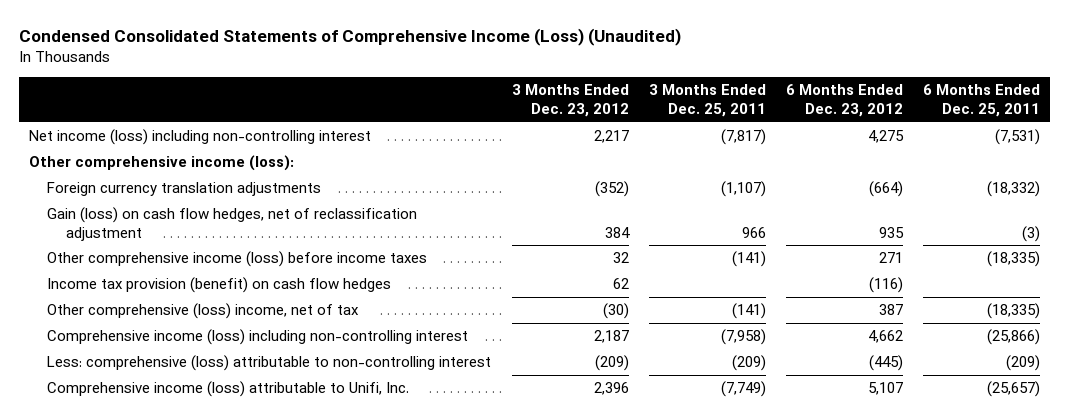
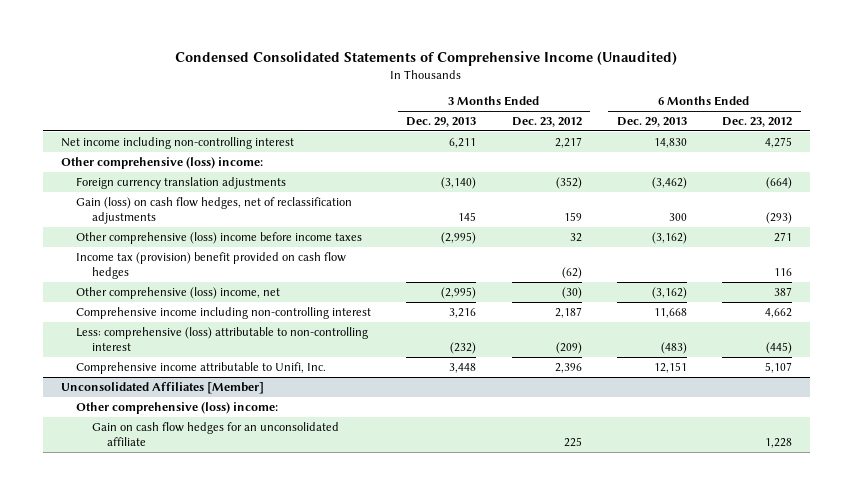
[19,28,682,47] Condensed Consolidated Statements of Comprehensive Income (Loss) (Unaudited) -> [175,51,678,67] Condensed Consolidated Statements of Comprehensive Income (Unaudited)
[648,84,766,118] 3 Months Ended Dec. 25, 2011 -> none
[923,84,1041,118] 6 Months Ended Dec. 25, 2011 -> none
none -> [406,117,477,128] Dec. 29, 2013
none -> [616,117,687,128] Dec. 29, 2013
[29,129,372,146] Net income (loss) including non-controlling interest -> [60,136,294,149] Net income including non-controlling interest
[29,155,295,172] Other comprehensive income (loss): -> [60,156,263,169] Other comprehensive (loss) income:
[47,207,418,241] Gain (loss) on cash flow hedges, net of reclassification adjustment -> [76,196,353,225] Gain (loss) on cash flow hedges, net of reclassification adjustments
[604,226,630,238] 384 -> [563,212,582,222] 159
[879,226,905,238] 935 -> [765,212,792,225] (293)
[47,251,428,268] Other comprehensive income (loss) before income taxes -> [76,231,363,244] Other comprehensive (loss) income before income taxes
[47,277,392,294] Income tax provision (benefit) on cash flow hedges -> [76,251,347,280] Income tax (provision) benefit provided on cash flow hedges
[612,278,629,290] 62 -> [561,267,582,280] (62)
[869,277,904,294] (116) -> [773,268,792,277] 116
[47,303,360,320] Other comprehensive (loss) income, net of tax -> [76,286,281,299] Other comprehensive (loss) income, net
[47,329,469,346] Comprehensive income (loss) including non-controlling interest -> [76,306,372,319] Comprehensive income including non-controlling interest
[47,381,410,398] Comprehensive income (loss) attributable to Unifi, Inc. -> [76,361,327,374] Comprehensive income attributable to Unifi, Inc.
none -> [60,381,264,394] Unconsolidated Affiliates [Member]
none -> [76,401,279,414] Other comprehensive (loss) income:
none -> [91,421,339,447] Gain on cash flow hedges for an unconsolidated affiliate

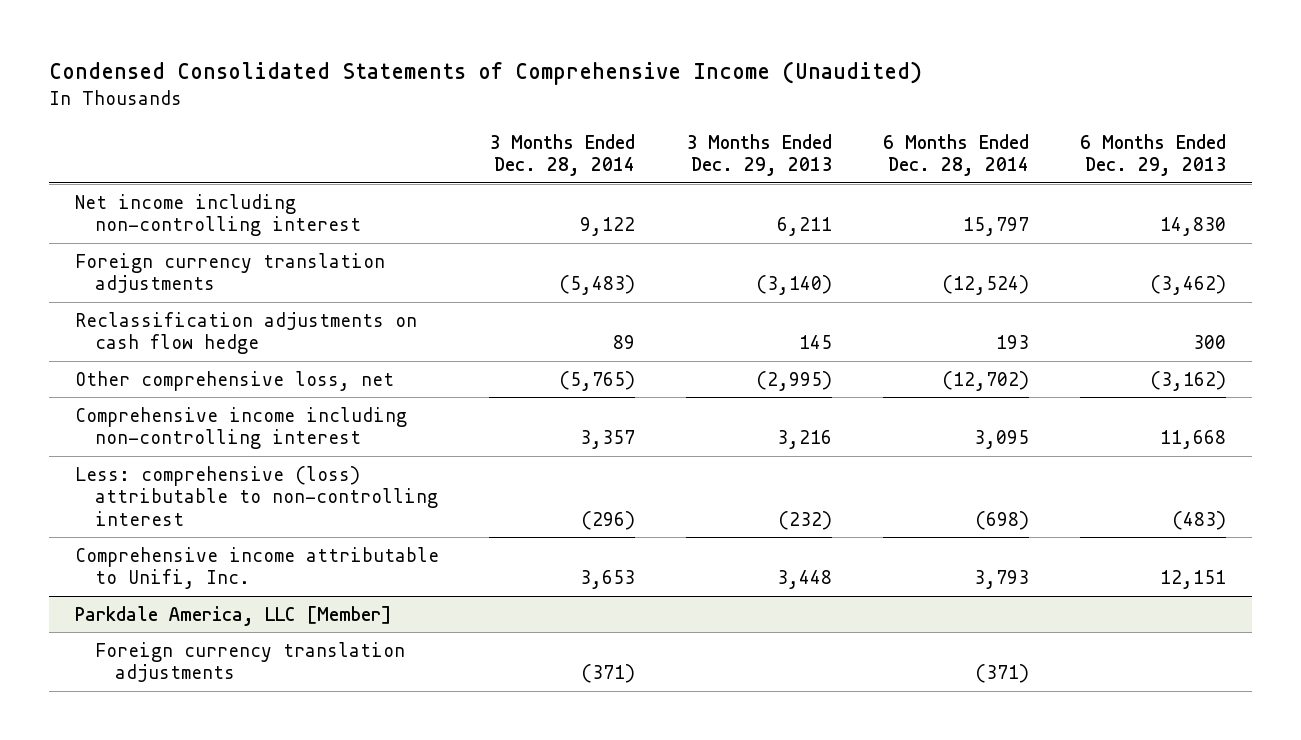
[511,117,582,128] Dec. 23, 2012 -> none
[721,117,792,128] Dec. 23, 2012 -> none
none -> [489,133,636,177] 3 Months Ended Dec. 28, 2014
none -> [883,133,1030,177] 6 Months Ended Dec. 28, 2014
[60,156,263,169] Other comprehensive (loss) income: -> none
[76,231,363,244] Other comprehensive (loss) income before income taxes -> none
[76,251,347,280] Income tax (provision) benefit provided on cash flow hedges -> none
[76,196,353,225] Gain (loss) on cash flow hedges, net of reclassification adjustments -> [74,311,417,355] Reclassification adjustments on cash flow hedge
[76,286,281,299] Other comprehensive (loss) income, net -> [74,370,394,391] Other comprehensive loss, net
[60,381,264,394] Unconsolidated Affiliates [Member] -> none
[76,401,279,414] Other comprehensive (loss) income: -> none
[91,421,339,447] Gain on cash flow hedges for an unconsolidated affiliate -> none
none -> [74,605,392,626] Parkdale America, LLC [Member]
none -> [94,641,405,683] Foreign currency translation adjustments

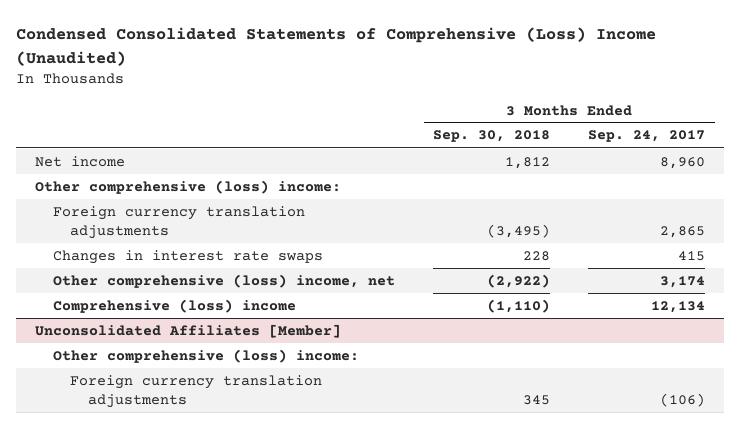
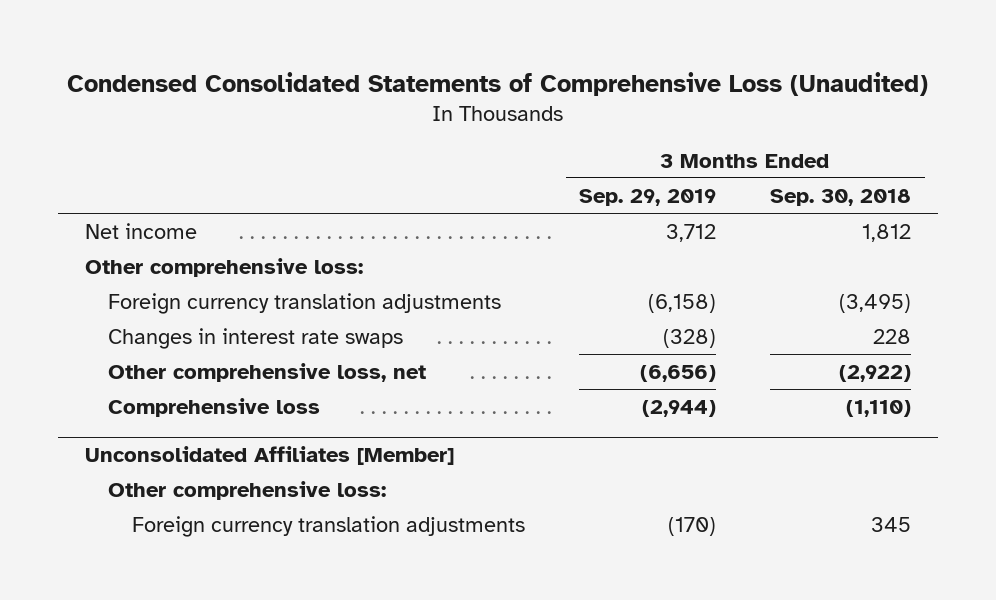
[16,27,657,66] Condensed Consolidated Statements of Comprehensive (Loss) Income (Unaudited) -> [66,71,928,96] Condensed Consolidated Statements of Comprehensive Loss (Unaudited)
[588,130,706,143] Sep. 24, 2017 -> none
none -> [579,188,717,206] Sep. 29, 2019
[35,179,342,194] Other comprehensive (loss) income: -> [84,258,363,278] Other comprehensive loss:
[52,273,395,288] Other comprehensive (loss) income, net -> [108,363,427,383] Other comprehensive loss, net
[52,298,296,313] Comprehensive (loss) income -> [108,398,321,418] Comprehensive loss
[52,348,359,363] Other comprehensive (loss) income: -> [108,481,387,501] Other comprehensive loss:

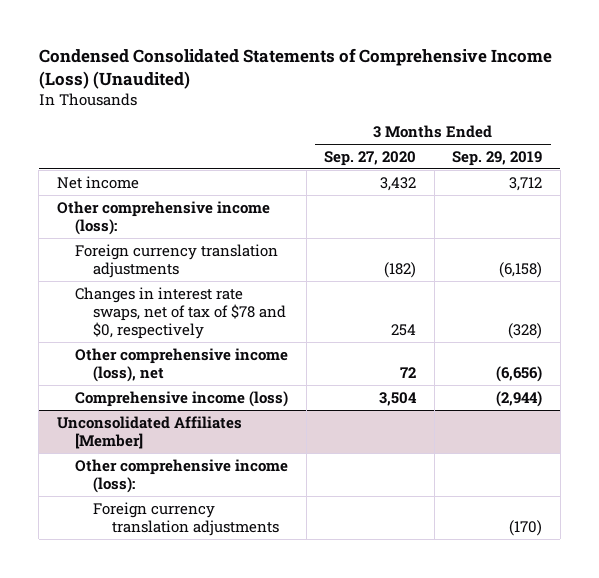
[66,71,928,96] Condensed Consolidated Statements of Comprehensive Loss (Unaudited) -> [38,47,552,89] Condensed Consolidated Statements of Comprehensive Income (Loss) (Unaudited)
[770,188,912,206] Sep. 30, 2018 -> none
none -> [324,150,417,166] Sep. 27, 2020
[84,258,363,278] Other comprehensive loss: -> [56,200,270,235] Other comprehensive income (loss):
[108,328,404,350] Changes in interest rate swaps -> [75,286,287,340] Changes in interest rate swaps, net of tax of $78 and $0, respectively
[108,363,427,383] Other comprehensive loss, net -> [75,347,289,382] Other comprehensive income (loss), net
[108,398,321,418] Comprehensive loss -> [75,390,289,407] Comprehensive income (loss)
[108,481,387,501] Other comprehensive loss: -> [75,458,289,493] Other comprehensive income (loss):

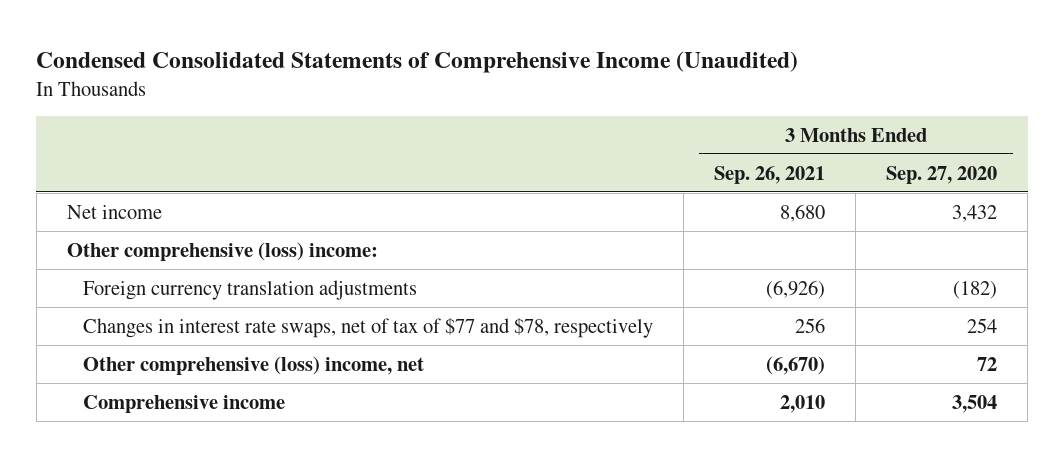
[38,47,552,89] Condensed Consolidated Statements of Comprehensive Income (Loss) (Unaudited) -> [36,51,799,74] Condensed Consolidated Statements of Comprehensive Income (Unaudited)
[452,150,543,166] Sep. 29, 2019 -> none
none -> [714,165,826,184] Sep. 26, 2021
[56,200,270,235] Other comprehensive income (loss): -> [66,241,378,261] Other comprehensive (loss) income:
[56,415,242,449] Unconsolidated Affiliates [Member] -> none
[75,458,289,493] Other comprehensive income (loss): -> none
[93,501,279,536] Foreign currency translation adjustments -> none
[75,286,287,340] Changes in interest rate swaps, net of tax of $78 and $0, respectively -> [83,317,654,338] Changes in interest rate swaps, net of tax of $77 and $78, respectively
[75,347,289,382] Other comprehensive income (loss), net -> [83,355,425,375] Other comprehensive (loss) income, net
[75,390,289,407] Comprehensive income (loss) -> [83,394,286,413] Comprehensive income

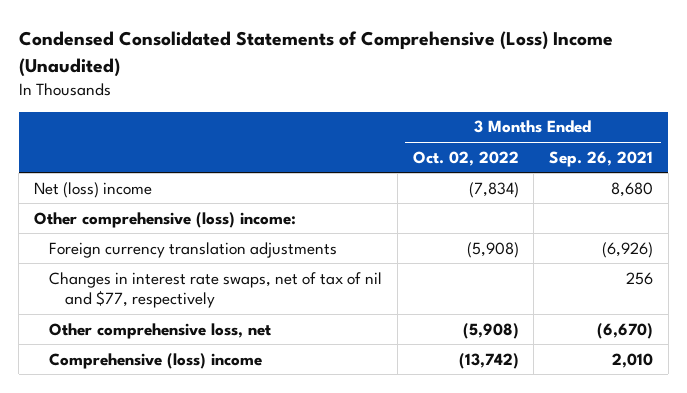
[36,51,799,74] Condensed Consolidated Statements of Comprehensive Income (Unaudited) -> [18,31,613,77] Condensed Consolidated Statements of Comprehensive (Loss) Income (Unaudited)
[886,165,998,184] Sep. 27, 2020 -> none
none -> [412,150,519,166] Oct. 02, 2022
[66,204,162,219] Net income -> [33,181,152,198] Net (loss) income
[83,317,654,338] Changes in interest rate swaps, net of tax of $77 and $78, respectively -> [49,271,383,309] Changes in interest rate swaps, net of tax of nil and $77, respectively
[83,355,425,375] Other comprehensive (loss) income, net -> [49,322,272,339] Other comprehensive loss, net
[83,394,286,413] Comprehensive income -> [49,352,263,369] Comprehensive (loss) income

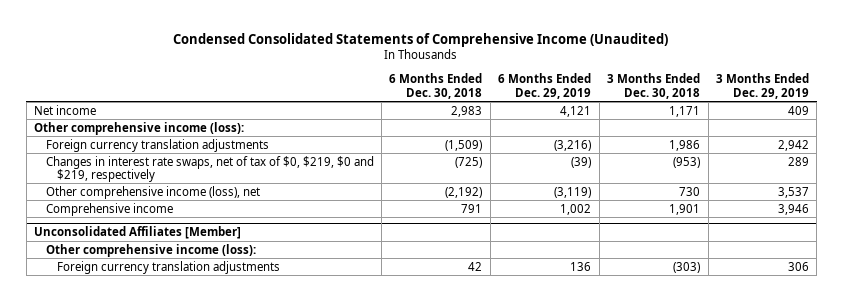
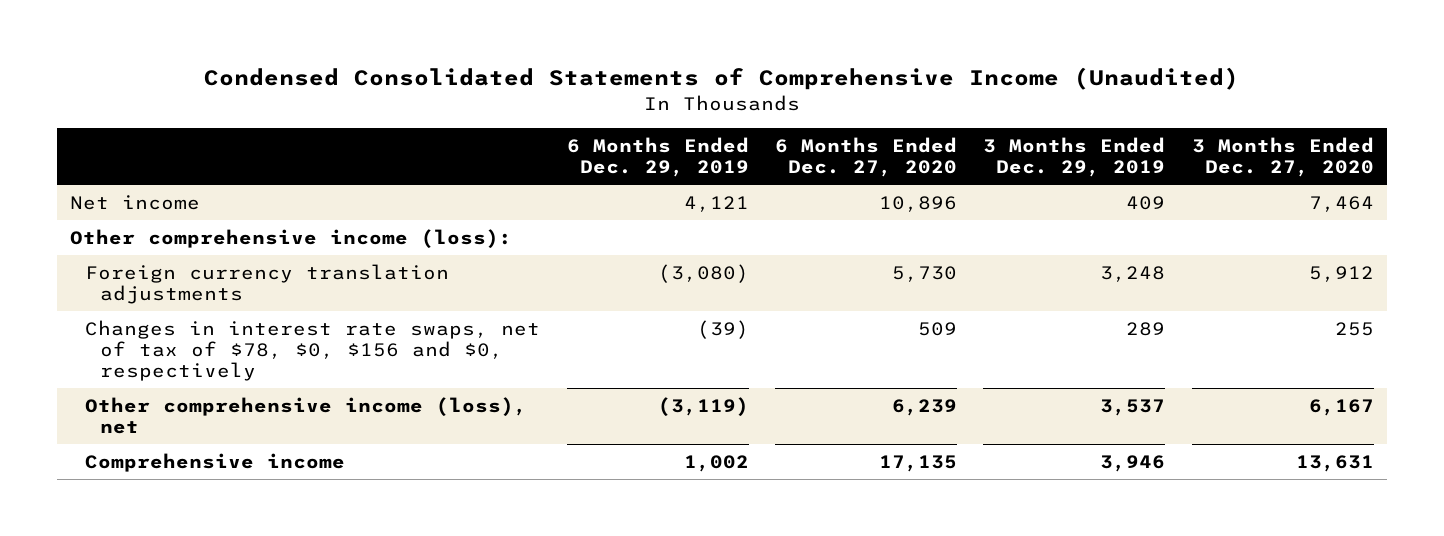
[389,73,483,99] 6 Months Ended Dec. 30, 2018 -> none
[607,73,701,99] 3 Months Ended Dec. 30, 2018 -> none
none -> [775,136,958,178] 6 Months Ended Dec. 27, 2020
none -> [1191,136,1374,178] 3 Months Ended Dec. 27, 2020
[554,139,592,151] (3,216) -> [657,263,749,283] (3,080)
[777,139,809,151] 2,942 -> [1100,265,1166,282] 3,248
[45,155,374,182] Changes in interest rate swaps, net of tax of $0, $219, $0 and $219, respectively -> [85,319,541,382] Changes in interest rate swaps, net of tax of $78, $0, $156 and $0, respectively
[34,226,242,240] Unconsolidated Affiliates [Member] -> none
[45,243,256,257] Other comprehensive income (loss): -> none
[57,260,281,274] Foreign currency translation adjustments -> none

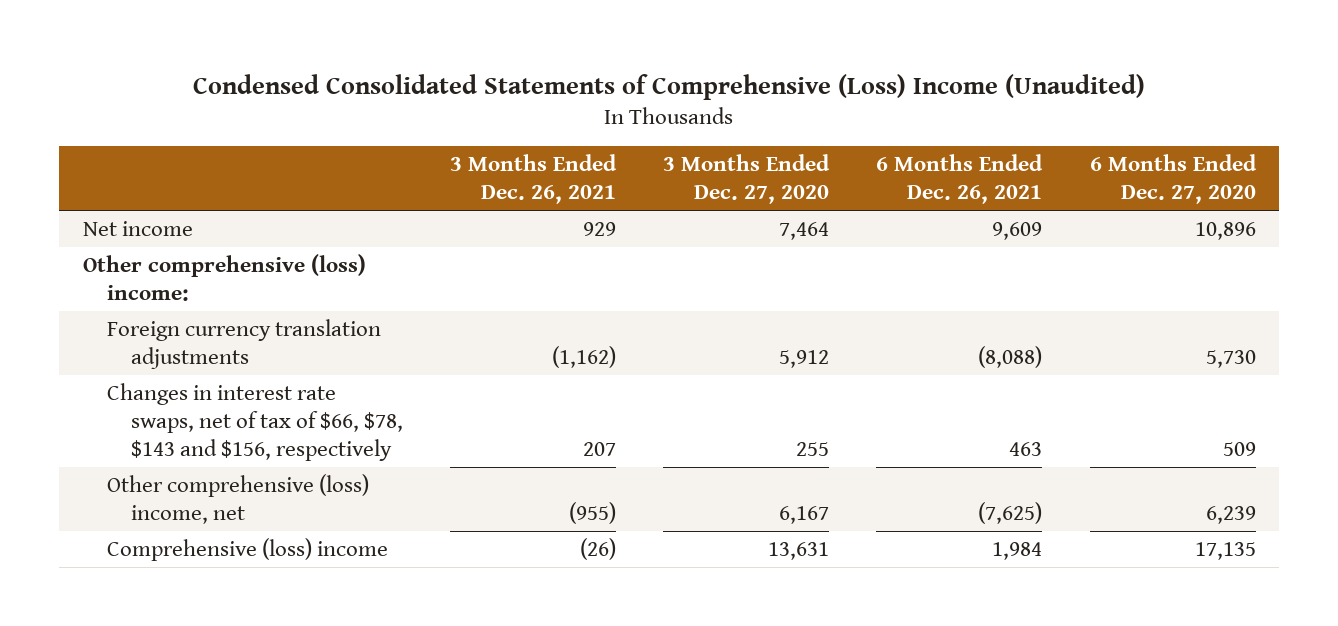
[204,67,1240,91] Condensed Consolidated Statements of Comprehensive Income (Unaudited) -> [193,73,1146,100] Condensed Consolidated Statements of Comprehensive (Loss) Income (Unaudited)
[566,136,749,178] 6 Months Ended Dec. 29, 2019 -> none
[983,136,1166,178] 3 Months Ended Dec. 29, 2019 -> none
none -> [450,154,618,205] 3 Months Ended Dec. 26, 2021
none -> [876,154,1044,205] 6 Months Ended Dec. 26, 2021
[70,228,513,248] Other comprehensive income (loss): -> [82,253,366,301] Other comprehensive (loss) income:
[85,319,541,382] Changes in interest rate swaps, net of tax of $78, $0, $156 and $0, respectively -> [106,382,403,462] Changes in interest rate swaps, net of tax of $66, $78, $143 and $156, respectively
[85,396,528,434] Other comprehensive income (loss), net -> [106,473,369,524] Other comprehensive (loss) income, net
[85,452,346,472] Comprehensive income -> [106,537,388,561] Comprehensive (loss) income

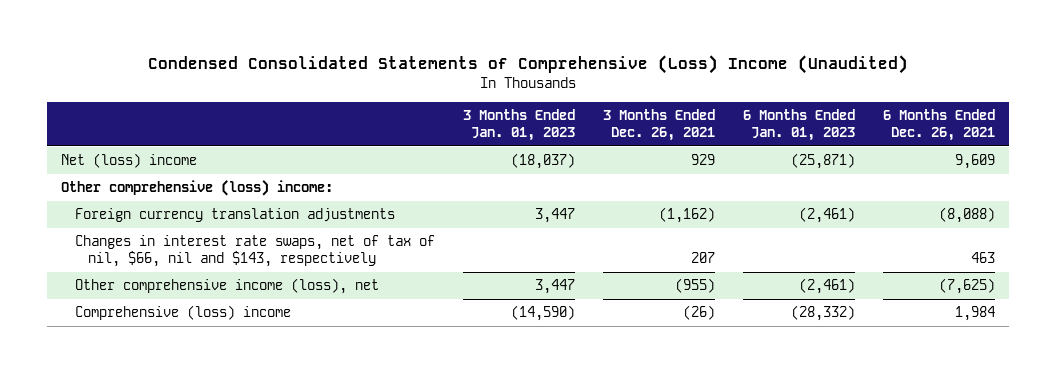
[663,154,831,205] 3 Months Ended Dec. 27, 2020 -> none
[1089,154,1257,205] 6 Months Ended Dec. 27, 2020 -> none
none -> [462,109,575,142] 3 Months Ended Jan. 01, 2023
none -> [742,109,855,142] 6 Months Ended Jan. 01, 2023
[82,220,193,236] Net income -> [61,153,198,169] Net (loss) income
[106,382,403,462] Changes in interest rate swaps, net of tax of $66, $78, $143 and $156, respectively -> [74,235,435,268] Changes in interest rate swaps, net of tax of nil, $66, nil and $143, respectively
[106,473,369,524] Other comprehensive (loss) income, net -> [74,278,379,295] Other comprehensive income (loss), net

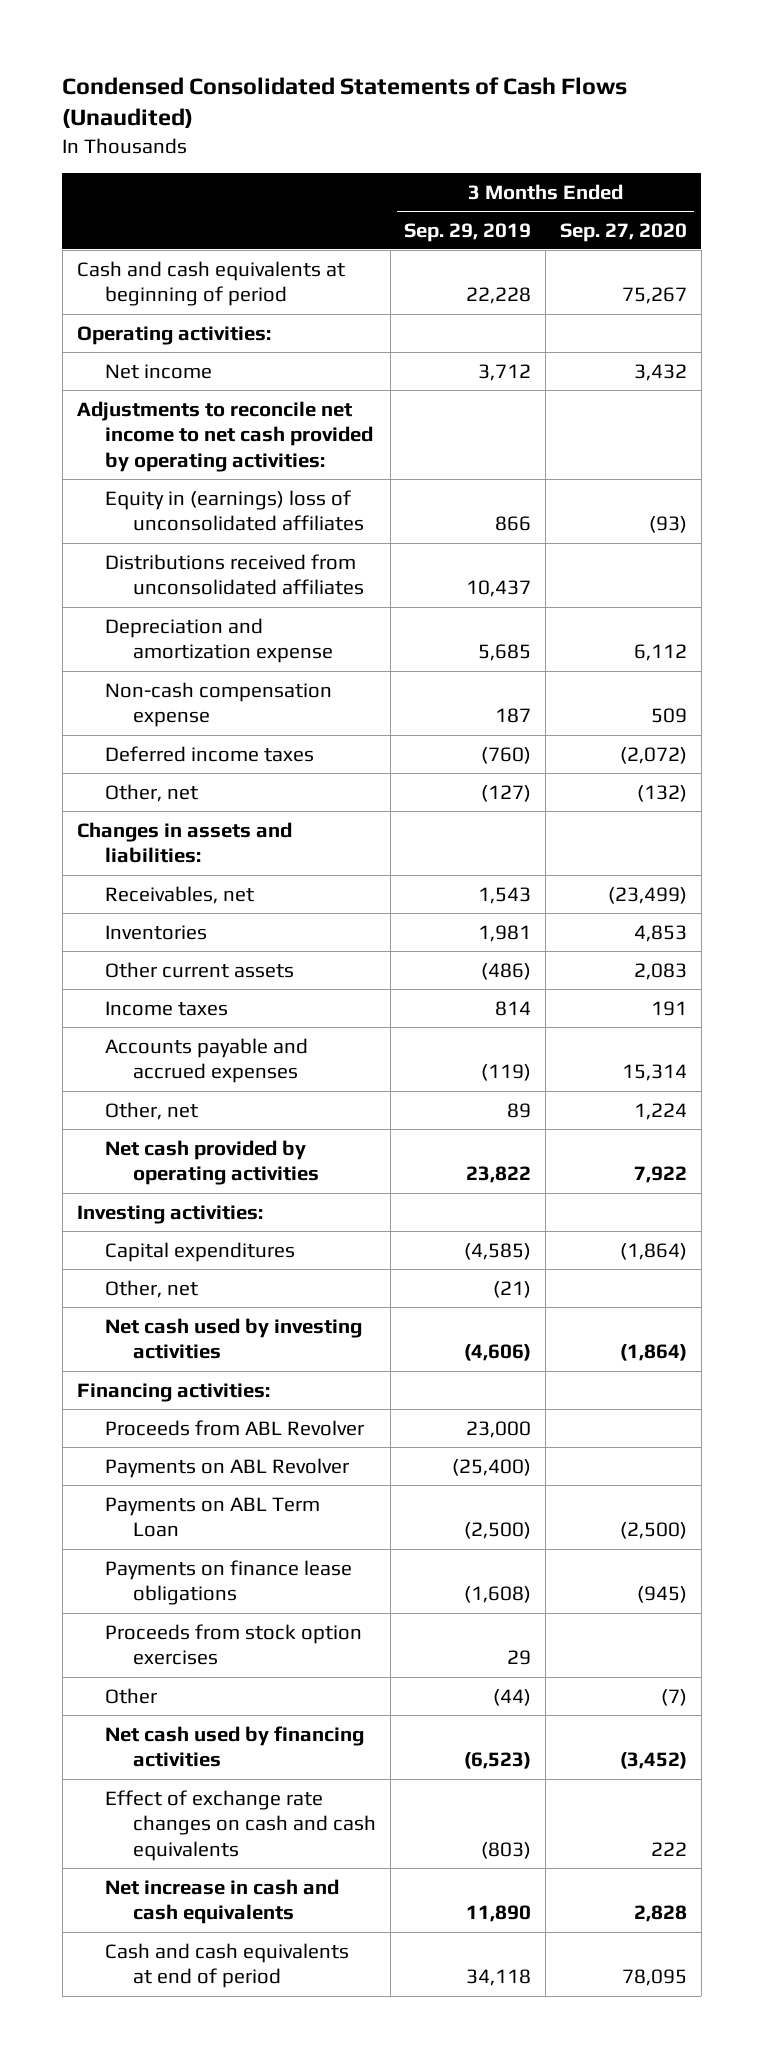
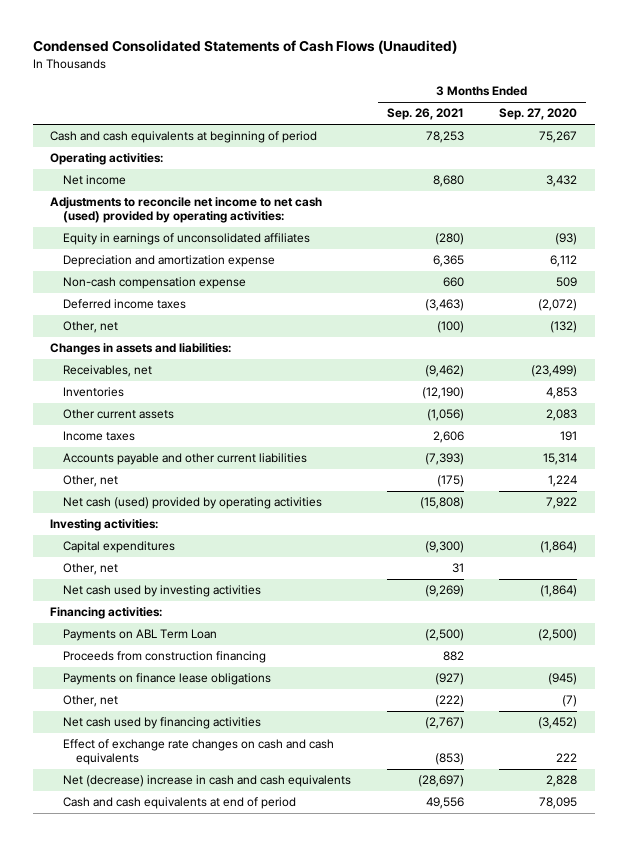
[404,222,532,242] Sep. 29, 2019 -> none
none -> [386,108,464,121] Sep. 26, 2021
[104,553,364,596] Distributions received from unconsolidated affiliates -> none
[76,400,373,472] Adjustments to reconcile net income to net cash provided by operating activities: -> [50,197,323,224] Adjustments to reconcile net income to net cash (used) provided by operating activities:
[104,489,364,532] Equity in (earnings) loss of unconsolidated affiliates -> [62,233,310,246] Equity in earnings of unconsolidated affiliates
[104,1037,308,1084] Accounts payable and accrued expenses -> [62,453,307,466] Accounts payable and other current liabilities
[104,1139,319,1186] Net cash provided by operating activities -> [62,497,322,510] Net cash (used) provided by operating activities
[104,1419,364,1436] Proceeds from ABL Revolver -> none
[104,1457,349,1478] Payments on ABL Revolver -> none
none -> [62,651,266,664] Proceeds from construction financing
[104,1623,362,1666] Proceeds from stock option exercises -> none
[104,1687,157,1704] Other -> [62,695,118,708] Other, net
[104,1878,339,1925] Net increase in cash and cash equivalents -> [62,775,351,788] Net (decrease) increase in cash and cash equivalents

